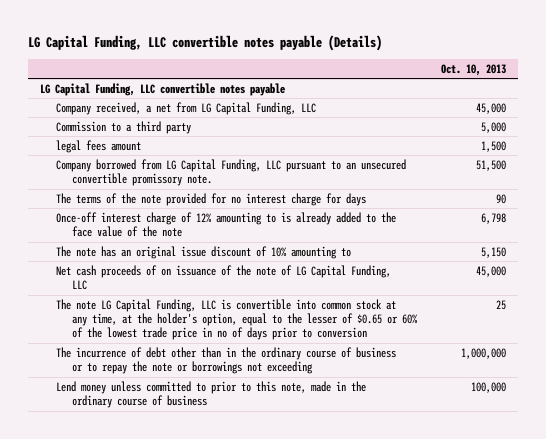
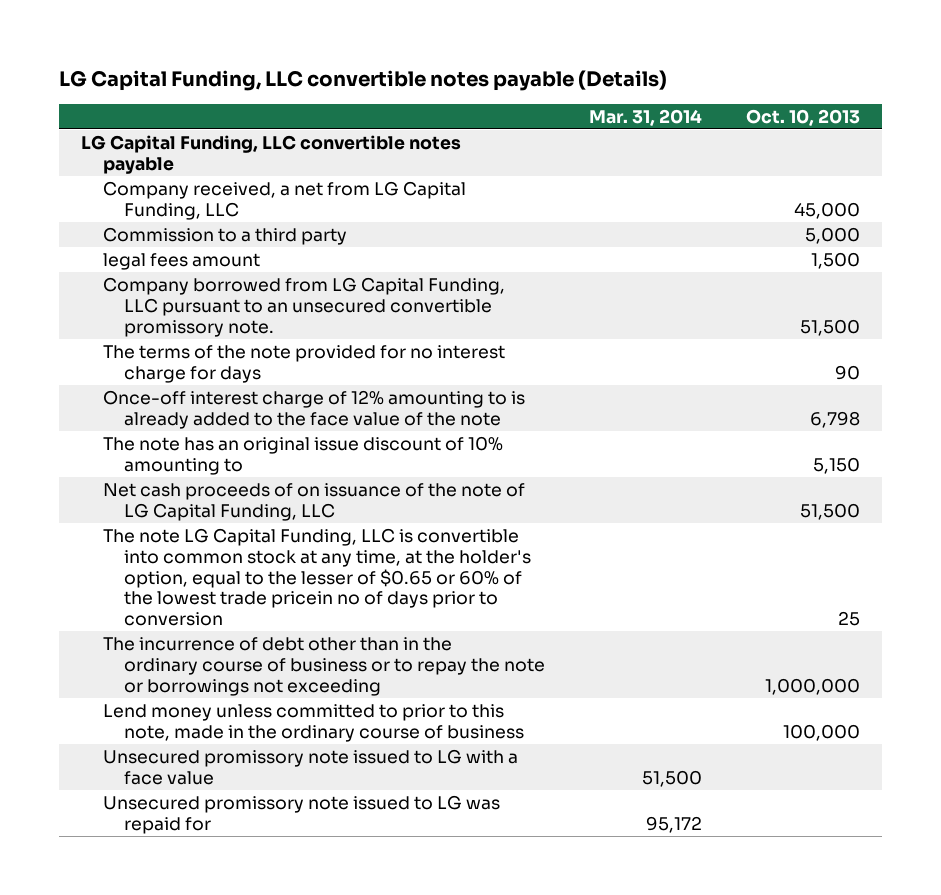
none -> [589,108,703,126] Mar. 31, 2014
[476,265,507,277] 45,000 -> [800,502,861,520] 51,500
[55,298,418,341] The note LG Capital Funding, LLC is convertible into common stock at any time, at the holder's option, equal to the lesser of $0.65 or 60% of the lowest trade price in no of days prior to conversion -> [102,527,532,627] The note LG Capital Funding, LLC is convertible into common stock at any time, at the holder's option, equal to the lesser of $0.65 or 60% of the lowest trade pricein no of days prior to conversion
none -> [102,748,518,785] Unsecured promissory note issued to LG with a face value
none -> [102,794,500,834] Unsecured promissory note issued to LG was repaid for

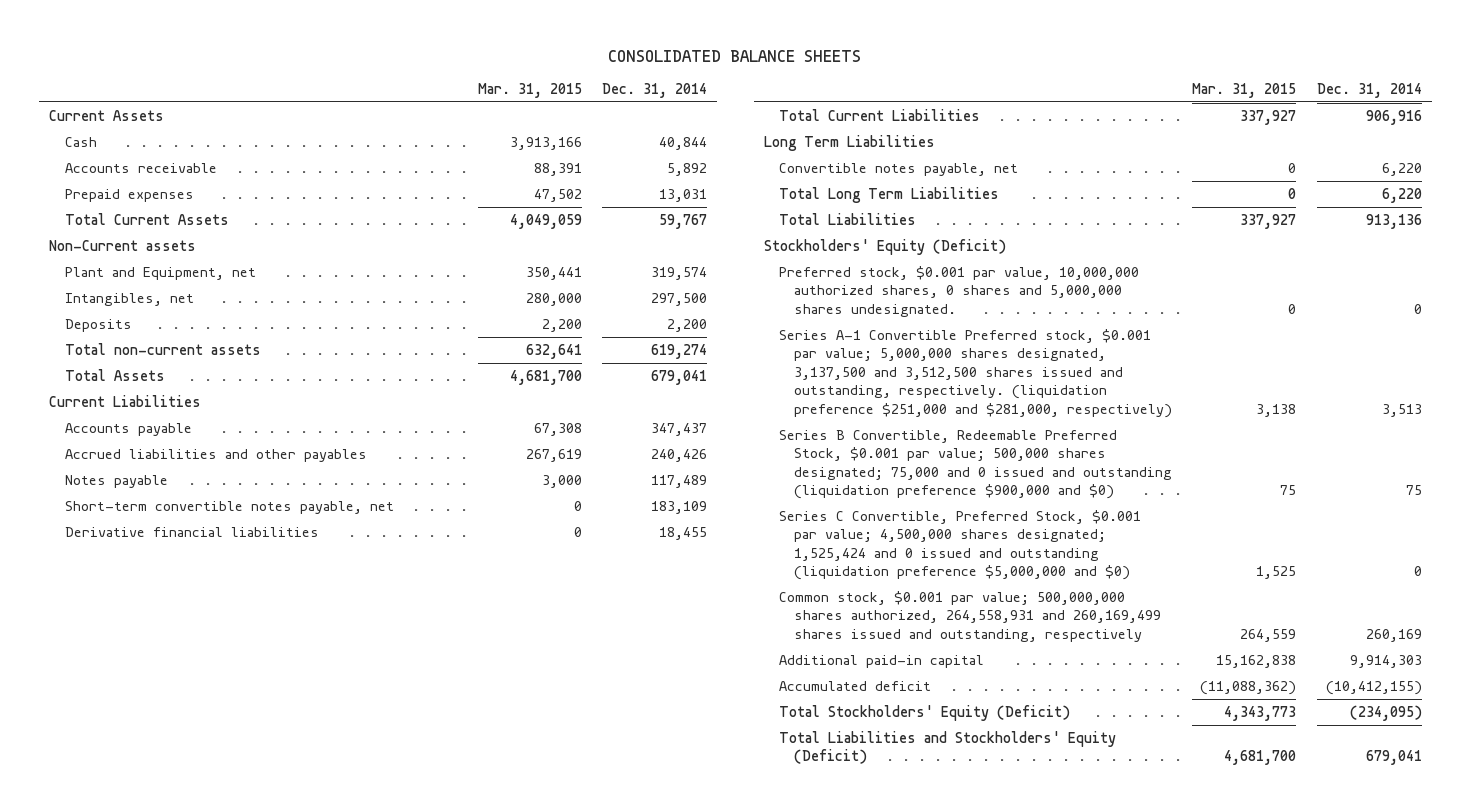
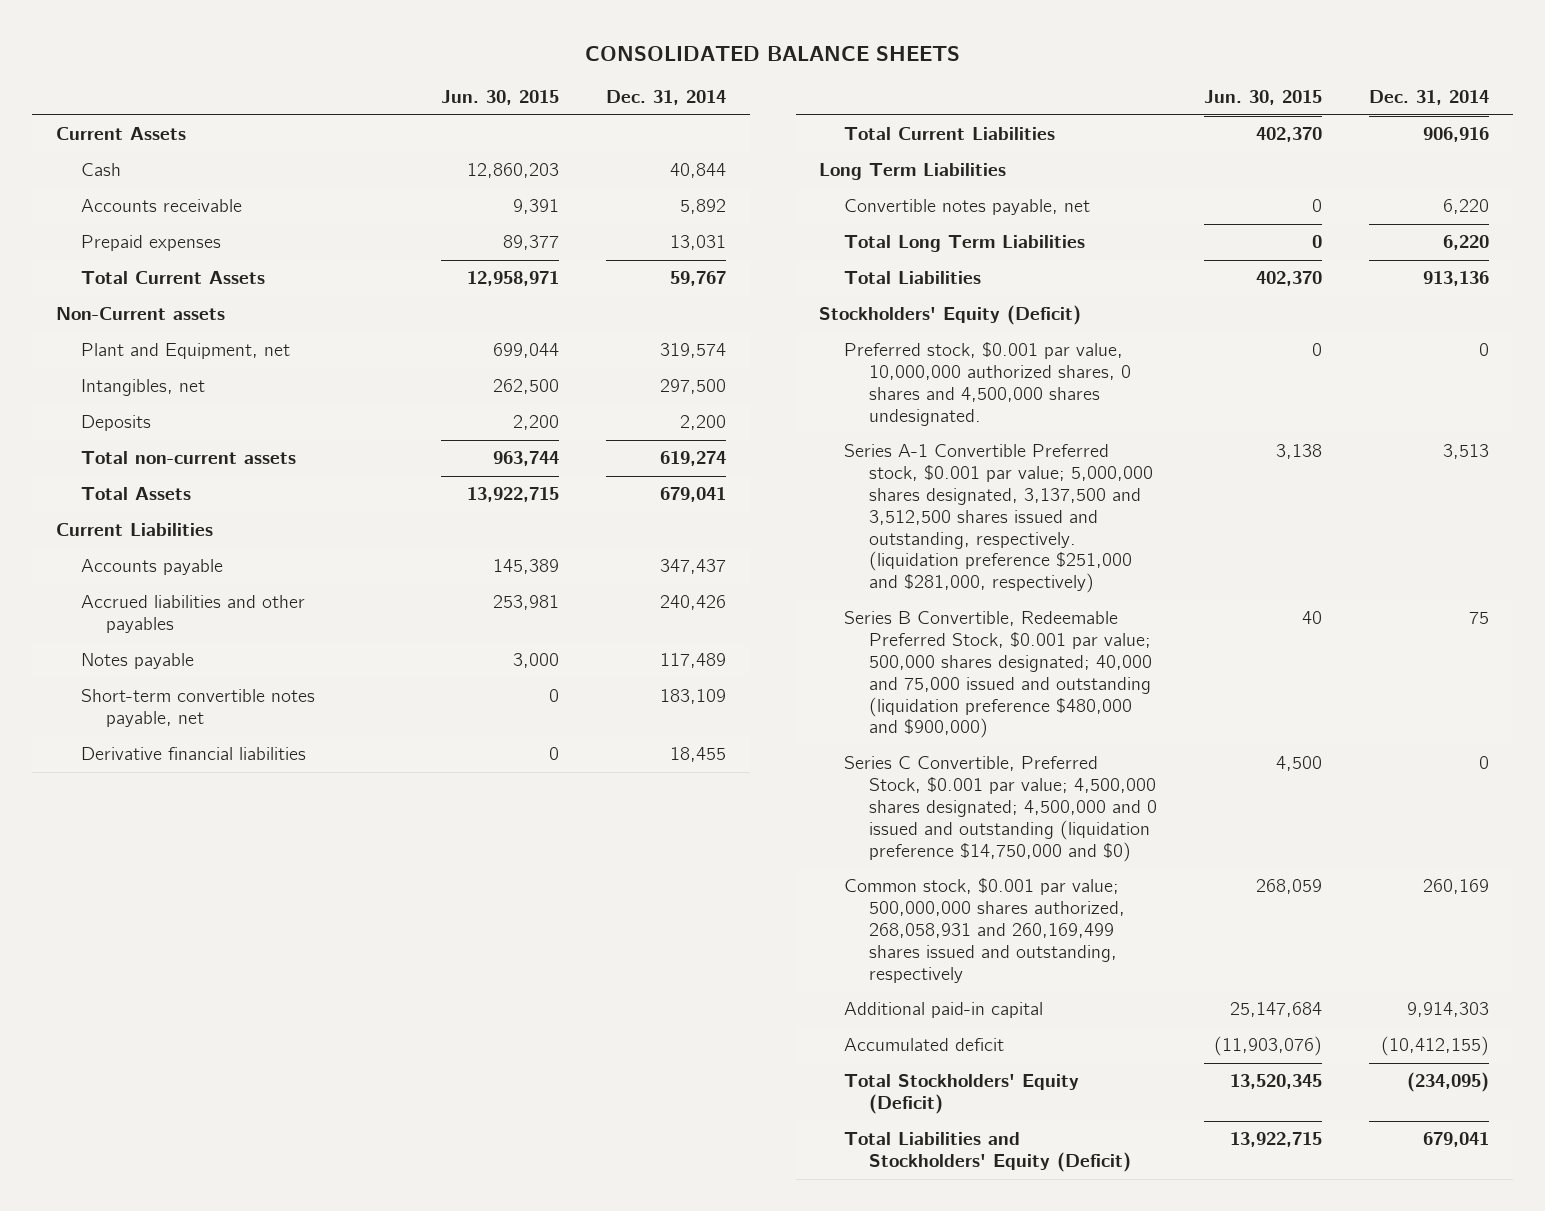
[478,83,583,99] Mar. 31, 2015 -> none
none -> [441,90,560,106] Jun. 30, 2015
[778,265,1139,317] Preferred stock, $0.001 par value, 10,000,000 authorized shares, 0 shares and 5,000,000 shares undesignated. -> [844,342,1132,426] Preferred stock, $0.001 par value, 10,000,000 authorized shares, 0 shares and 4,500,000 shares undesignated.
[778,429,1173,500] Series B Convertible, Redeemable Preferred Stock, $0.001 par value; 500,000 shares designated; 75,000 and 0 issued and outstanding (liquidation preference $900,000 and $0) -> [844,611,1153,739] Series B Convertible, Redeemable Preferred Stock, $0.001 par value; 500,000 shares designated; 40,000 and 75,000 issued and outstanding (liquidation preference $480,000 and $900,000)
[778,509,1141,581] Series C Convertible, Preferred Stock, $0.001 par value; 4,500,000 shares designated; 1,525,424 and 0 issued and outstanding (liquidation preference $5,000,000 and $0) -> [844,756,1158,862] Series C Convertible, Preferred Stock, $0.001 par value; 4,500,000 shares designated; 4,500,000 and 0 issued and outstanding (liquidation preference $14,750,000 and $0)
[778,590,1162,642] Common stock, $0.001 par value; 500,000,000 shares authorized, 264,558,931 and 260,169,499 shares issued and outstanding, respectively -> [844,878,1126,983] Common stock, $0.001 par value; 500,000,000 shares authorized, 268,058,931 and 260,169,499 shares issued and outstanding, respectively

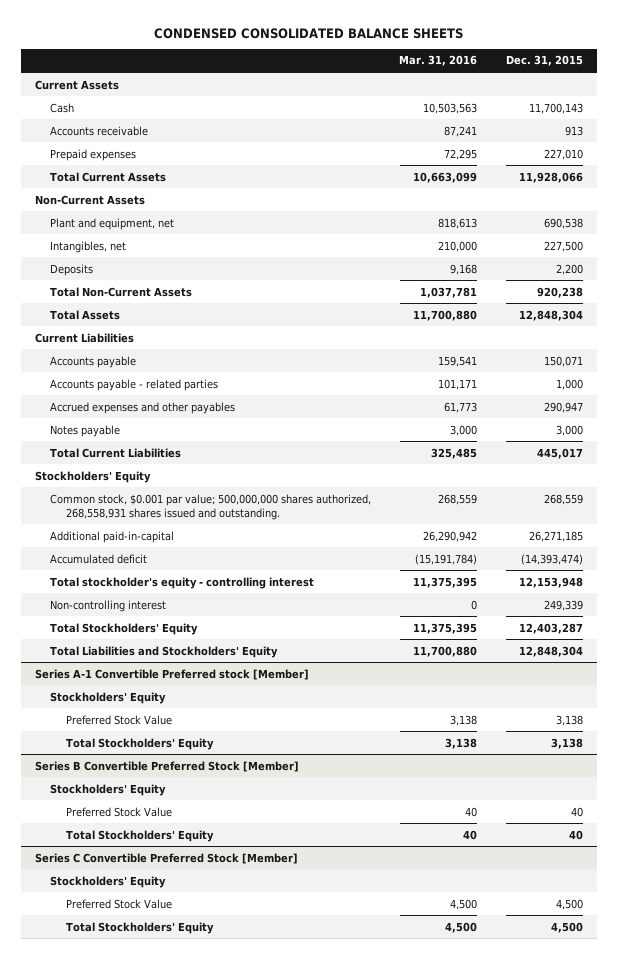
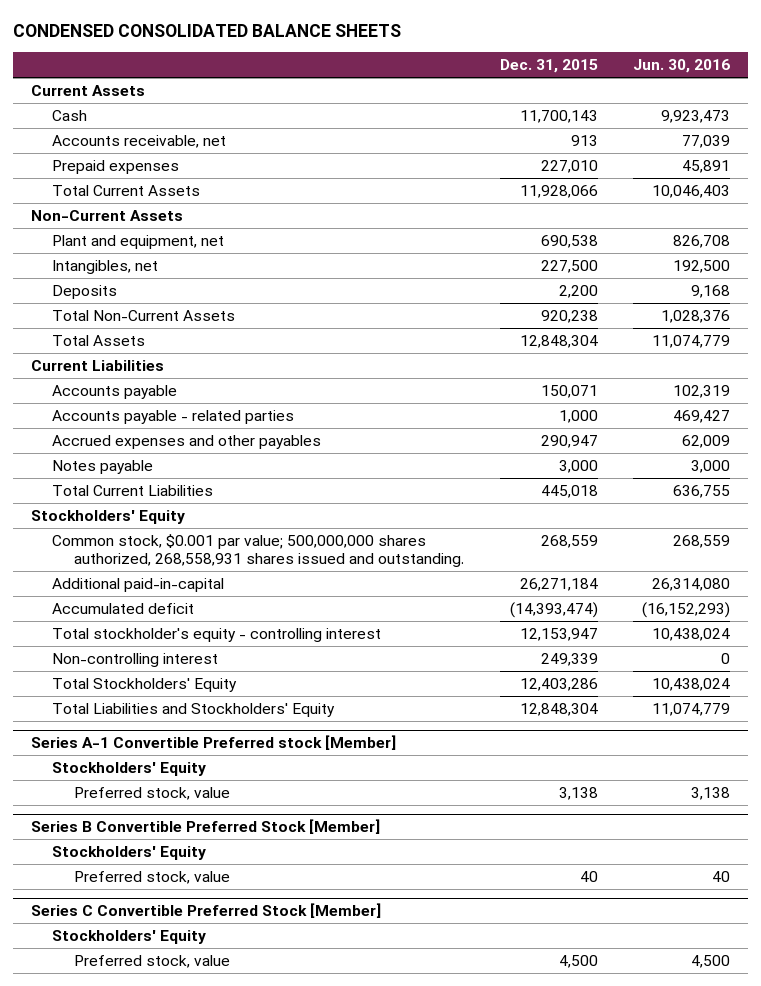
[399,55,478,67] Mar. 31, 2016 -> none
none -> [633,59,731,74] Jun. 30, 2016
[50,125,149,136] Accounts receivable -> [52,135,227,149] Accounts receivable, net
[536,447,583,459] 445,017 -> [540,485,598,499] 445,018
[528,530,583,542] 26,271,185 -> [519,578,598,592] 26,271,184
[518,576,583,588] 12,153,948 -> [519,628,598,642] 12,153,947
[518,622,583,634] 12,403,287 -> [519,678,598,692] 12,403,286
[66,737,215,750] Total Stockholders' Equity -> none
[66,714,173,725] Preferred Stock Value -> [73,787,230,801] Preferred stock, value
[66,829,215,842] Total Stockholders' Equity -> none
[66,806,173,817] Preferred Stock Value -> [73,871,230,885] Preferred stock, value
[66,921,215,934] Total Stockholders' Equity -> none
[66,898,173,909] Preferred Stock Value -> [73,955,230,969] Preferred stock, value

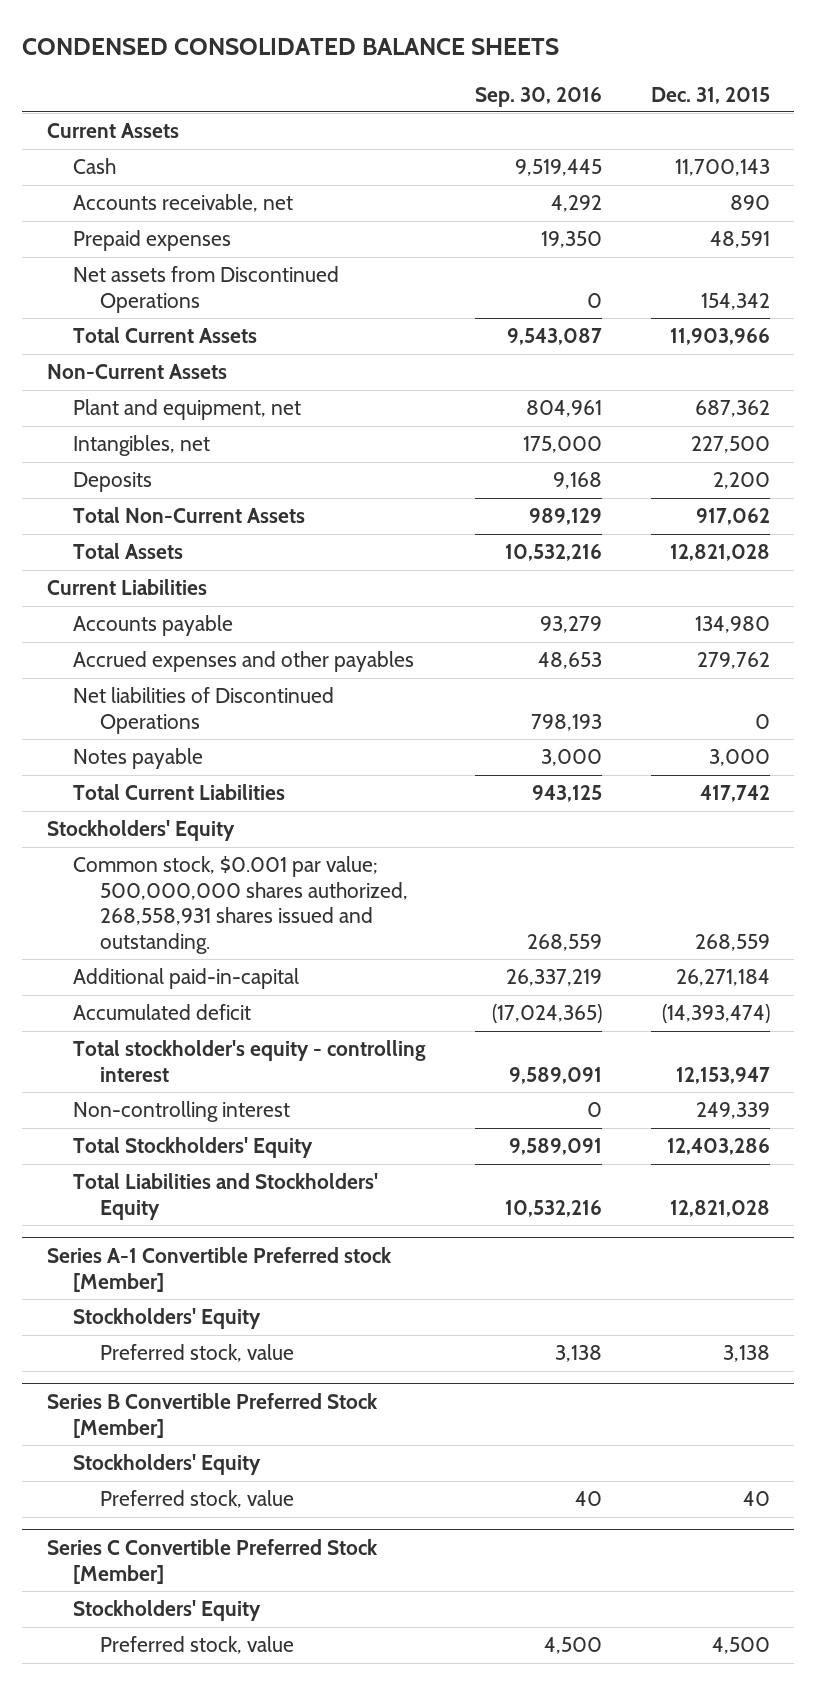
[633,59,731,74] Jun. 30, 2016 -> none
none -> [475,86,603,107] Sep. 30, 2016
[570,135,598,147] 913 -> [729,195,770,211] 890
[540,160,598,174] 227,010 -> [709,231,770,249] 48,591
none -> [73,266,340,313] Net assets from Discontinued Operations
[519,185,598,199] 11,928,066 -> [669,328,770,346] 11,903,966
[540,235,598,249] 690,538 -> [694,400,770,418] 687,362
[540,310,598,324] 920,238 -> [695,508,770,526] 917,062
[519,335,598,349] 12,848,304 -> [669,544,770,562] 12,821,028
[52,410,295,425] Accounts payable - related parties -> none
[540,385,598,399] 150,071 -> [694,616,770,634] 134,980
[540,435,598,449] 290,947 -> [696,652,770,670] 279,762
none -> [73,687,335,734] Net liabilities of Discontinued Operations
[540,485,598,499] 445,018 -> [699,785,770,803] 417,742
[519,703,598,717] 12,848,304 -> [669,1199,770,1217] 12,821,028

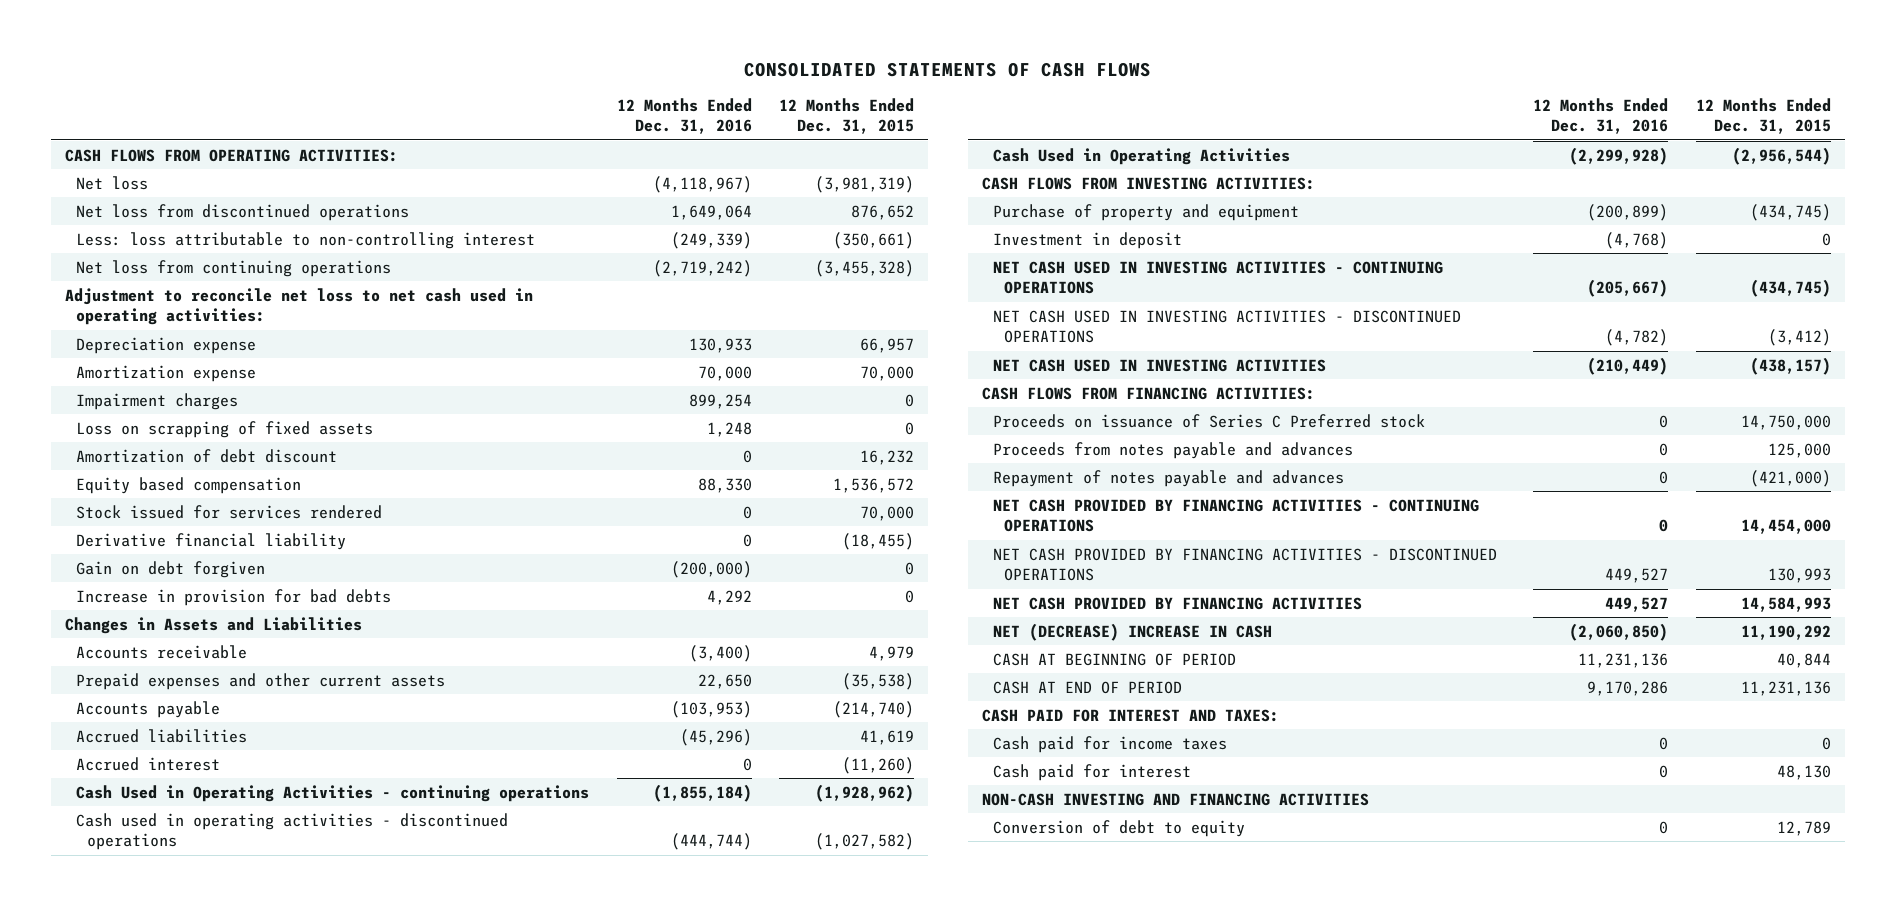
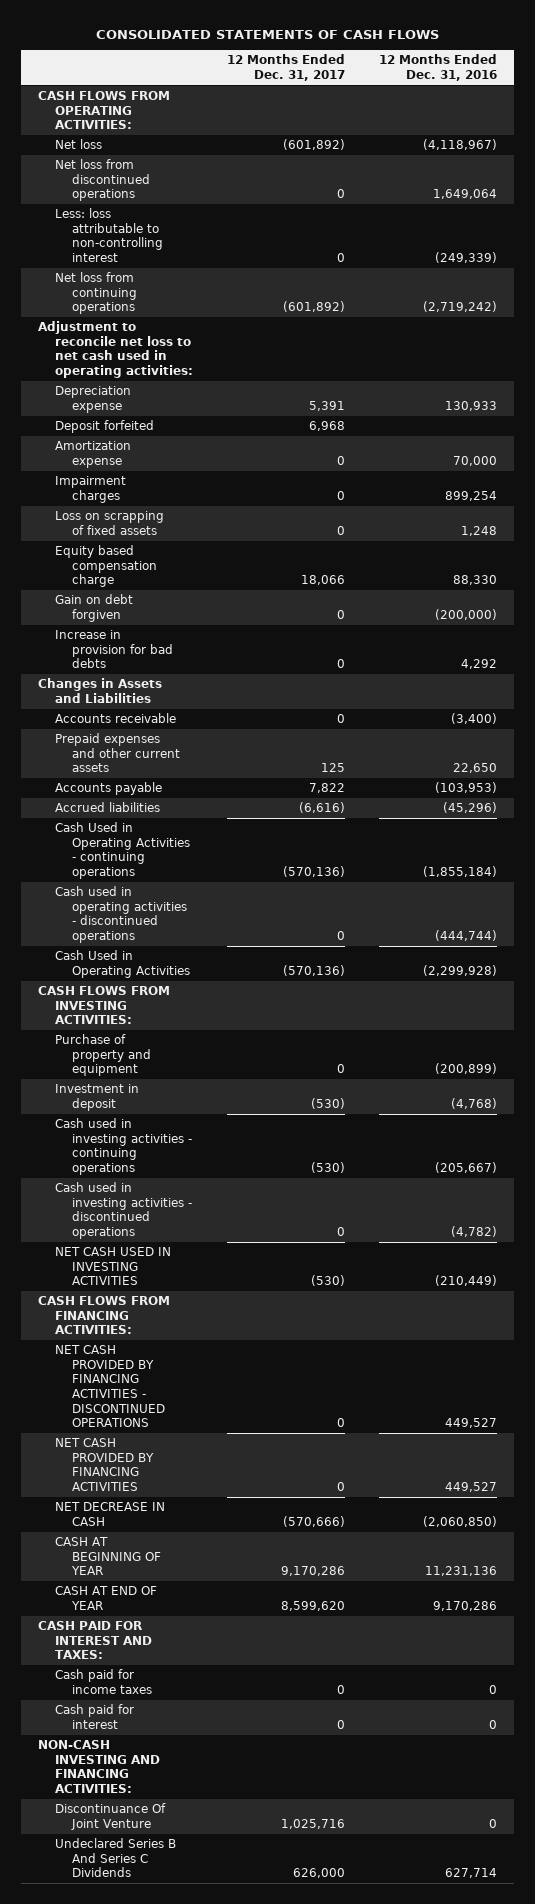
[779,98,915,135] 12 Months Ended Dec. 31, 2015 -> none
none -> [226,54,345,81] 12 Months Ended Dec. 31, 2017
none -> [55,420,155,434] Deposit forfeited
[75,448,337,463] Amortization of debt discount -> none
[75,504,382,519] Stock issued for services rendered -> none
[75,532,346,550] Derivative financial liability -> none
[75,476,301,494] Equity based compensation -> [55,545,158,588] Equity based compensation charge
[75,756,220,771] Accrued interest -> none
[992,260,1443,294] NET CASH USED IN INVESTING ACTIVITIES - CONTINUING OPERATIONS -> [55,1118,193,1176] Cash used in investing activities - continuing operations
[992,309,1461,343] NET CASH USED IN INVESTING ACTIVITIES - DISCONTINUED OPERATIONS -> [55,1182,193,1240] Cash used in investing activities - discontinued operations
[992,413,1425,428] Proceeds on issuance of Series C Preferred stock -> none
[992,441,1353,459] Proceeds from notes payable and advances -> none
[992,469,1344,487] Repayment of notes payable and advances -> none
[992,498,1479,532] NET CASH PROVIDED BY FINANCING ACTIVITIES - CONTINUING OPERATIONS -> none
[992,622,1272,641] NET (DECREASE) INCREASE IN CASH -> [55,1502,166,1526] NET DECREASE IN CASH
[992,652,1236,666] CASH AT BEGINNING OF PERIOD -> [55,1537,162,1576] CASH AT BEGINNING OF YEAR
[992,680,1182,694] CASH AT END OF PERIOD -> [55,1586,158,1610] CASH AT END OF YEAR
[992,819,1245,837] Conversion of debt to equity -> none
[981,792,1369,806] NON-CASH INVESTING AND FINANCING ACTIVITIES -> [37,1740,161,1794] NON-CASH INVESTING AND FINANCING ACTIVITIES:
none -> [55,1803,167,1830] Discontinuance Of Joint Venture
none -> [55,1838,177,1878] Undeclared Series B And Series C Dividends

